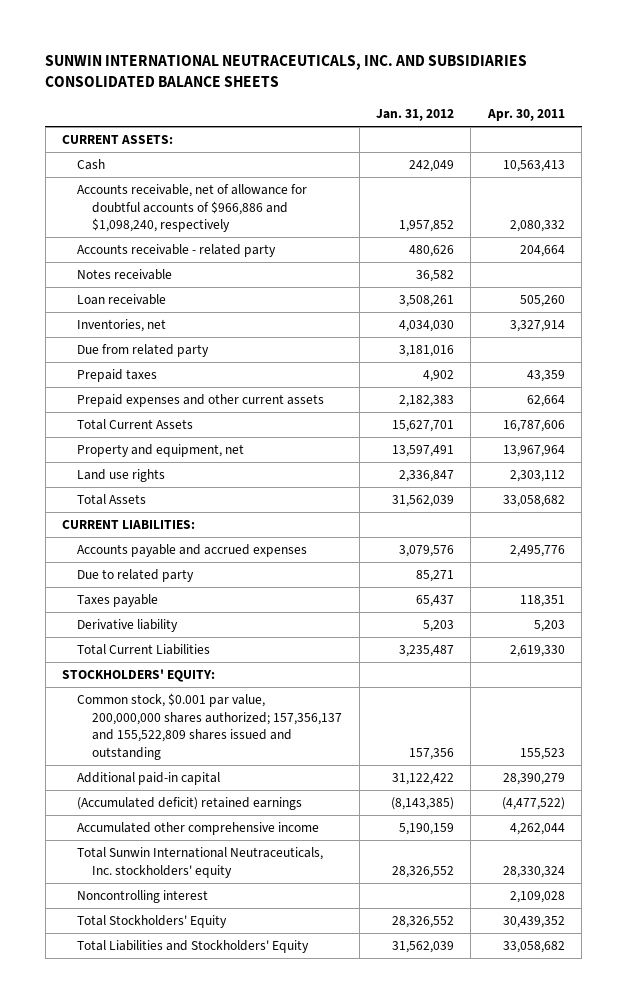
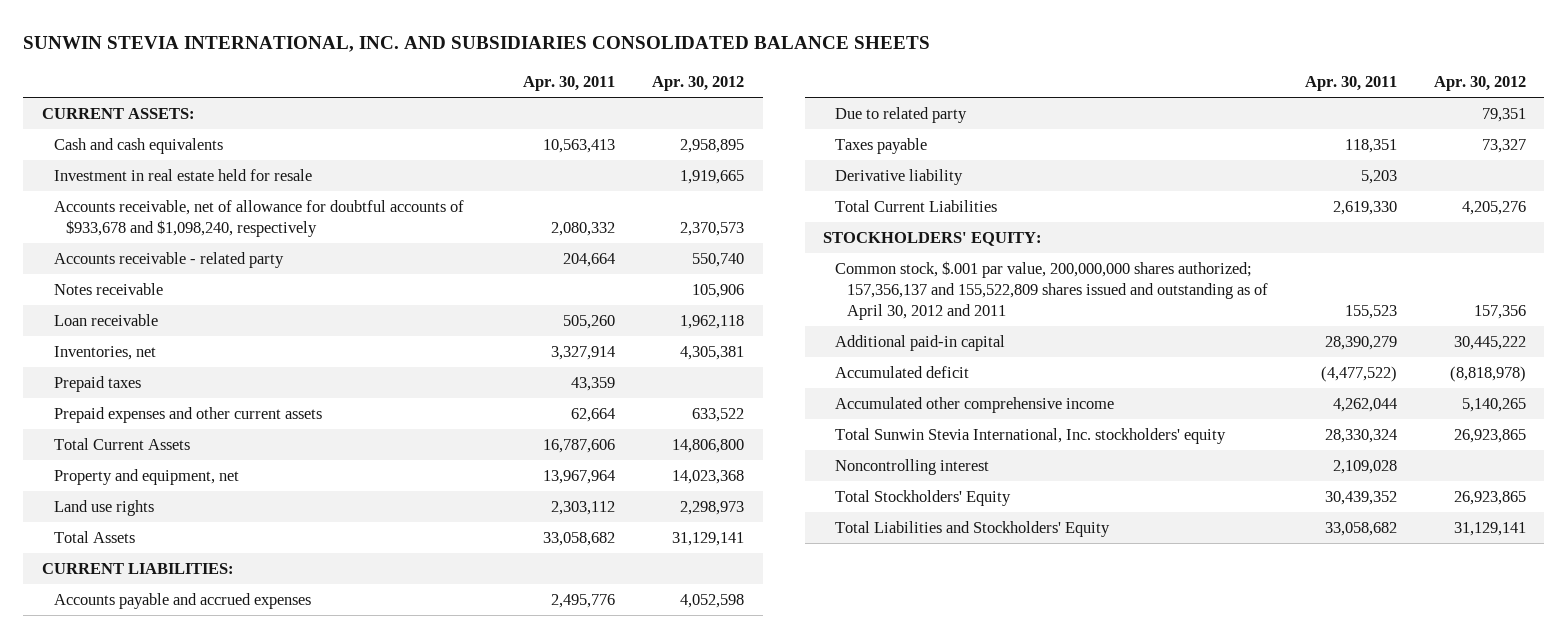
[45,55,528,88] SUNWIN INTERNATIONAL NEUTRACEUTICALS, INC. AND SUBSIDIARIES CONSOLIDATED BALANCE SHEETS -> [23,36,931,53] SUNWIN STEVIA INTERNATIONAL, INC. AND SUBSIDIARIES CONSOLIDATED BALANCE SHEETS
[375,109,454,122] Jan. 31, 2012 -> none
none -> [652,75,745,91] Apr. 30, 2012
[77,159,106,171] Cash -> [53,137,223,154] Cash and cash equivalents
none -> [53,168,312,181] Investment in real estate held for resale
[77,184,308,233] Accounts receivable, net of allowance for doubtful accounts of $966,886 and $1,098,240, respectively -> [53,199,464,237] Accounts receivable, net of allowance for doubtful accounts of $933,678 and $1,098,240, respectively
[77,344,210,358] Due from related party -> none
[77,693,343,761] Common stock, $0.001 par value, 200,000,000 shares authorized; 157,356,137 and 155,522,809 shares issued and outstanding -> [834,260,1268,320] Common stock, $.001 par value, 200,000,000 shares authorized; 157,356,137 and 155,522,809 shares issued and outstanding as of April 30, 2012 and 2011
[77,797,303,811] (Accumulated deficit) retained earnings -> [834,365,969,378] Accumulated deficit
[77,847,324,878] Total Sunwin International Neutraceuticals, Inc. stockholders' equity -> [834,427,1226,444] Total Sunwin Stevia International, Inc. stockholders' equity

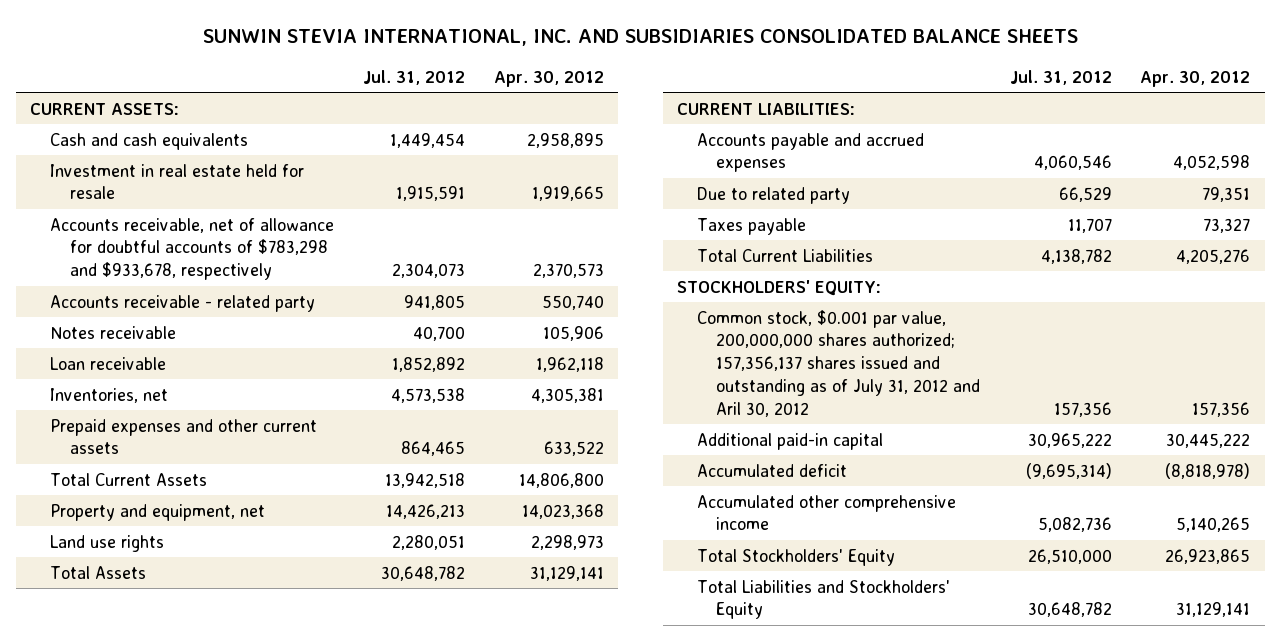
[523,75,616,91] Apr. 30, 2011 -> none
none -> [362,69,465,85] Jul. 31, 2012
[53,199,464,237] Accounts receivable, net of allowance for doubtful accounts of $933,678 and $1,098,240, respectively -> [49,217,334,281] Accounts receivable, net of allowance for doubtful accounts of $783,298 and $933,678, respectively
[53,375,141,392] Prepaid taxes -> none
[834,168,963,185] Derivative liability -> none
[834,260,1268,320] Common stock, $.001 par value, 200,000,000 shares authorized; 157,356,137 and 155,522,809 shares issued and outstanding as of April 30, 2012 and 2011 -> [696,309,981,417] Common stock, $0.001 par value, 200,000,000 shares authorized; 157,356,137 shares issued and outstanding as of July 31, 2012 and Aril 30, 2012
[834,427,1226,444] Total Sunwin Stevia International, Inc. stockholders' equity -> none
[834,458,989,475] Noncontrolling interest -> none

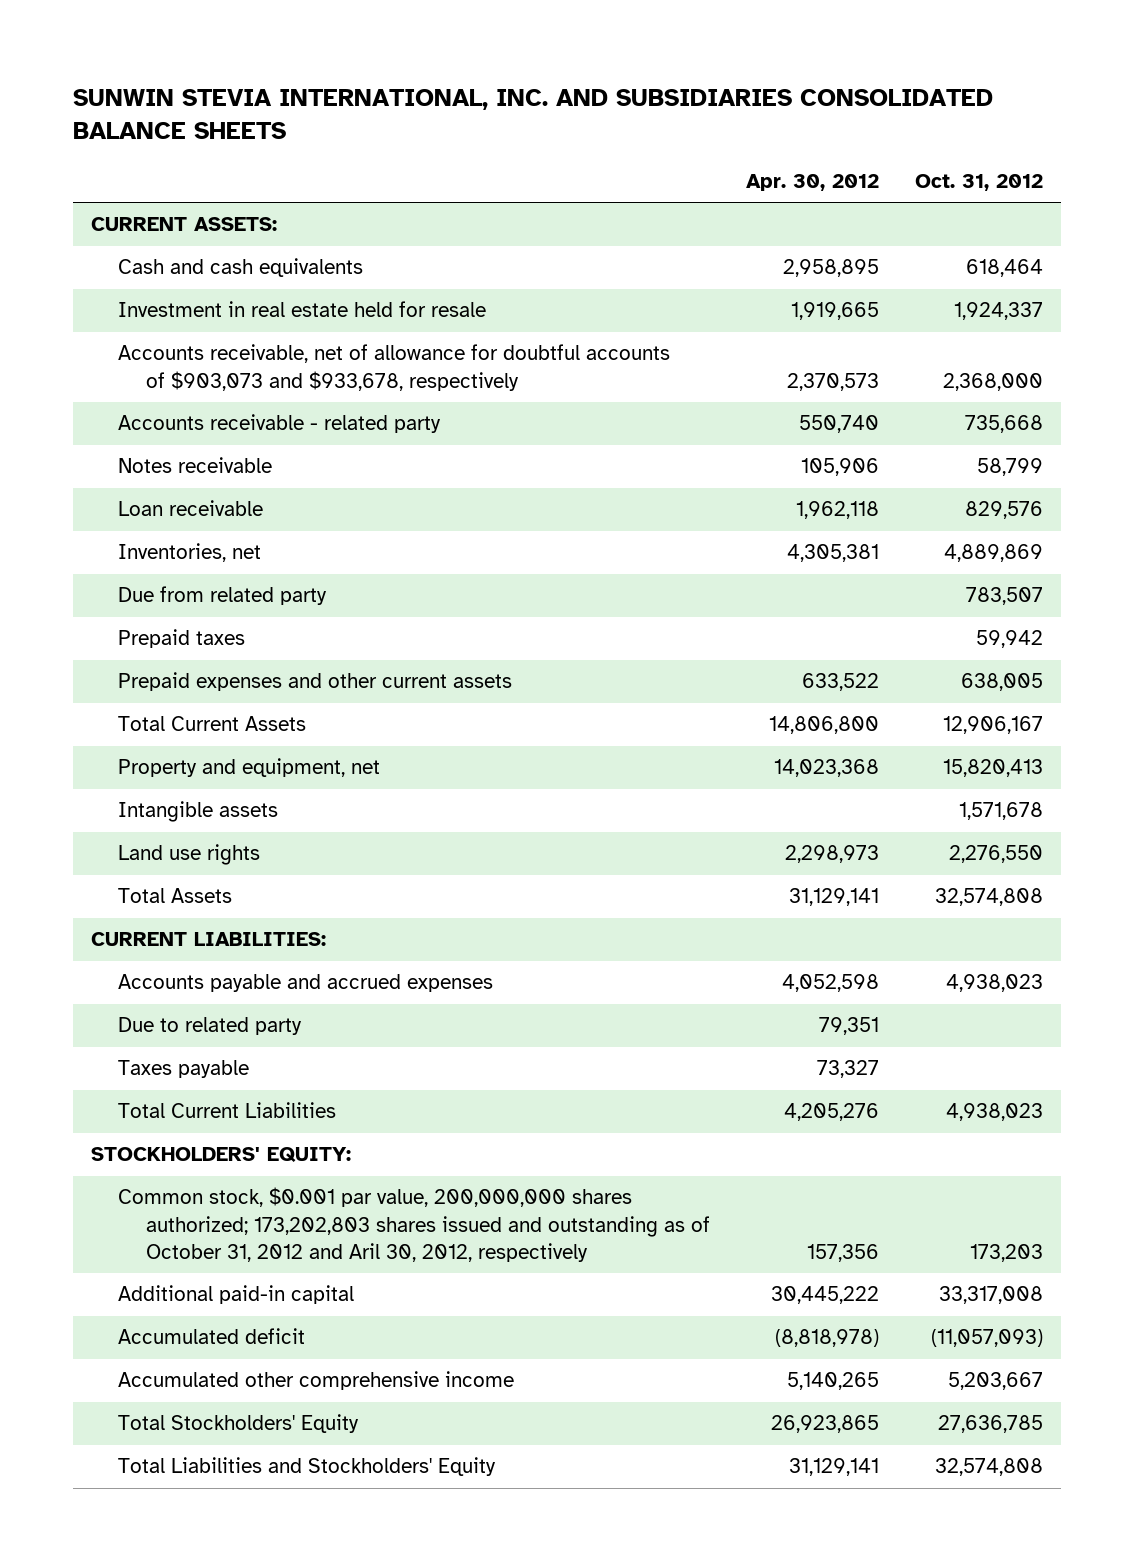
[362,69,465,85] Jul. 31, 2012 -> none
none -> [915,174,1044,192] Oct. 31, 2012
[49,217,334,281] Accounts receivable, net of allowance for doubtful accounts of $783,298 and $933,678, respectively -> [118,344,671,391] Accounts receivable, net of allowance for doubtful accounts of $903,073 and $933,678, respectively
none -> [118,586,328,606] Due from related party
none -> [118,629,246,649] Prepaid taxes
none -> [118,801,279,823] Intangible assets
[696,309,981,417] Common stock, $0.001 par value, 200,000,000 shares authorized; 157,356,137 shares issued and outstanding as of July 31, 2012 and Aril 30, 2012 -> [118,1187,710,1262] Common stock, $0.001 par value, 200,000,000 shares authorized; 173,202,803 shares issued and outstanding as of October 31, 2012 and Aril 30, 2012, respectively

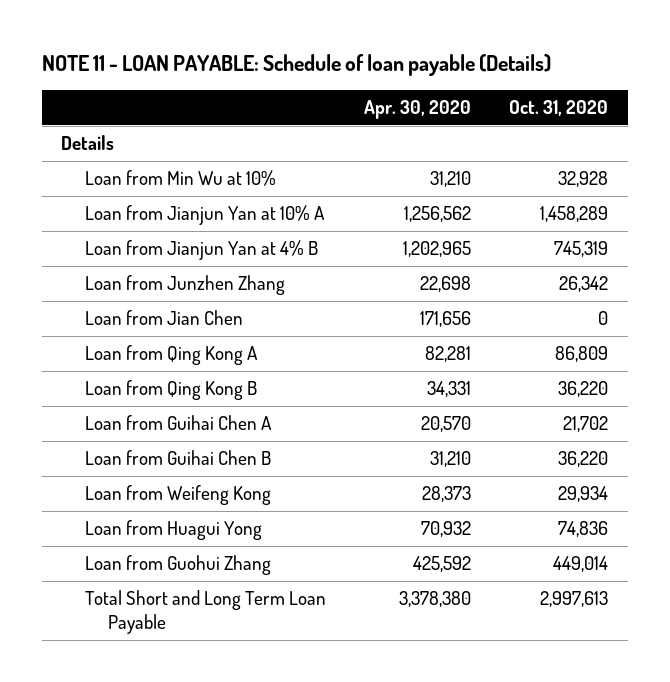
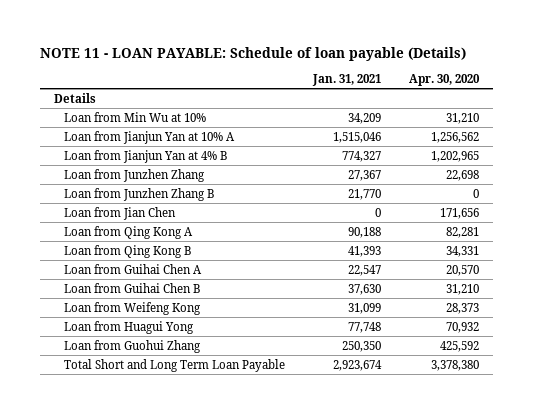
[509,100,609,117] Oct. 31, 2020 -> none
none -> [311,73,381,86] Jan. 31, 2021
none -> [63,187,215,201] Loan from Junzhen Zhang B

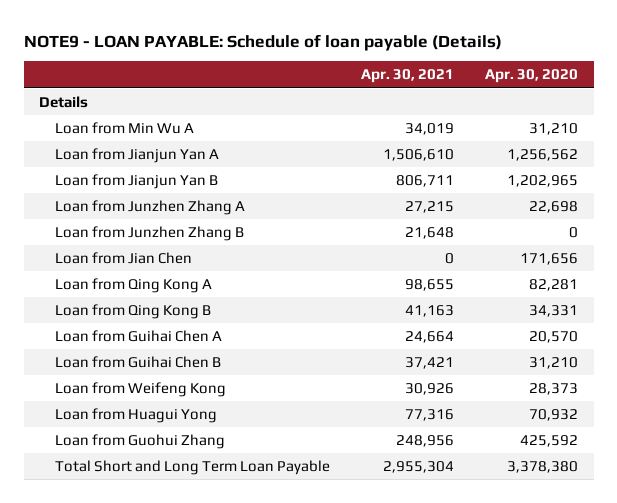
[39,46,466,61] NOTE 11 - LOAN PAYABLE: Schedule of loan payable (Details) -> [23,33,502,51] NOTE9 - LOAN PAYABLE: Schedule of loan payable (Details)
[311,73,381,86] Jan. 31, 2021 -> none
none -> [360,69,454,84] Apr. 30, 2021
[63,111,206,122] Loan from Min Wu at 10% -> [54,121,194,134] Loan from Min Wu A
[63,130,235,144] Loan from Jianjun Yan at 10% A -> [54,147,219,163] Loan from Jianjun Yan A
[63,149,228,163] Loan from Jianjun Yan at 4% B -> [54,173,218,189] Loan from Jianjun Yan B
[63,168,205,182] Loan from Junzhen Zhang -> [54,199,245,215] Loan from Junzhen Zhang A

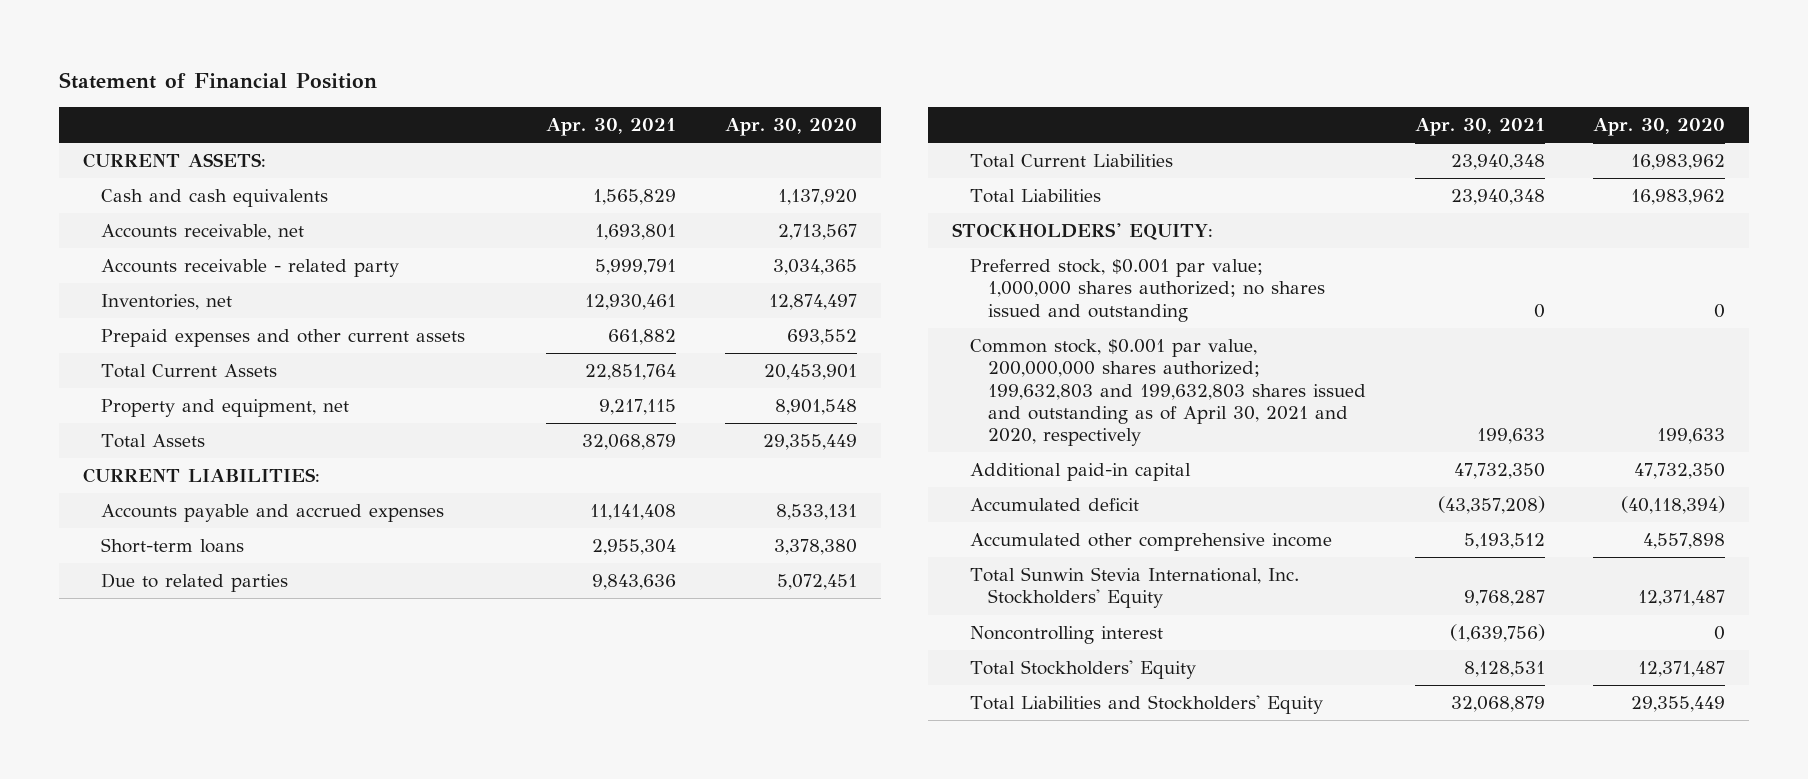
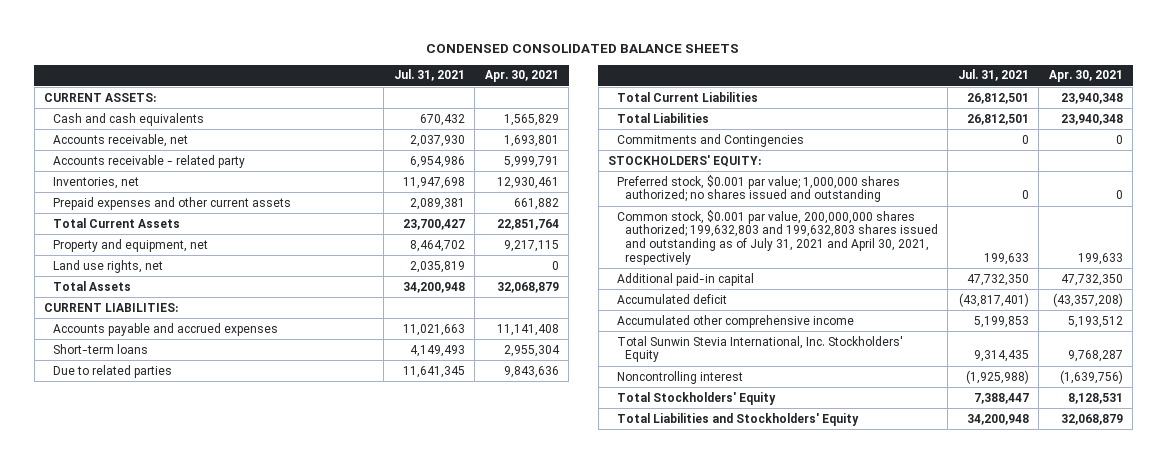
[59,72,378,90] Statement of Financial Position -> [426,43,740,53] CONDENSED CONSOLIDATED BALANCE SHEETS
[724,118,857,137] Apr. 30, 2020 -> none
none -> [393,69,465,82] Jul. 31, 2021
none -> [52,259,163,273] Land use rights, net
none -> [616,133,804,147] Commitments and Contingencies
[970,339,1367,447] Common stock, $0.001 par value, 200,000,000 shares authorized; 199,632,803 and 199,632,803 shares issued and outstanding as of April 30, 2021 and 2020, respectively -> [616,209,938,266] Common stock, $0.001 par value, 200,000,000 shares authorized; 199,632,803 and 199,632,803 shares issued and outstanding as of July 31, 2021 and April 30, 2021, respectively

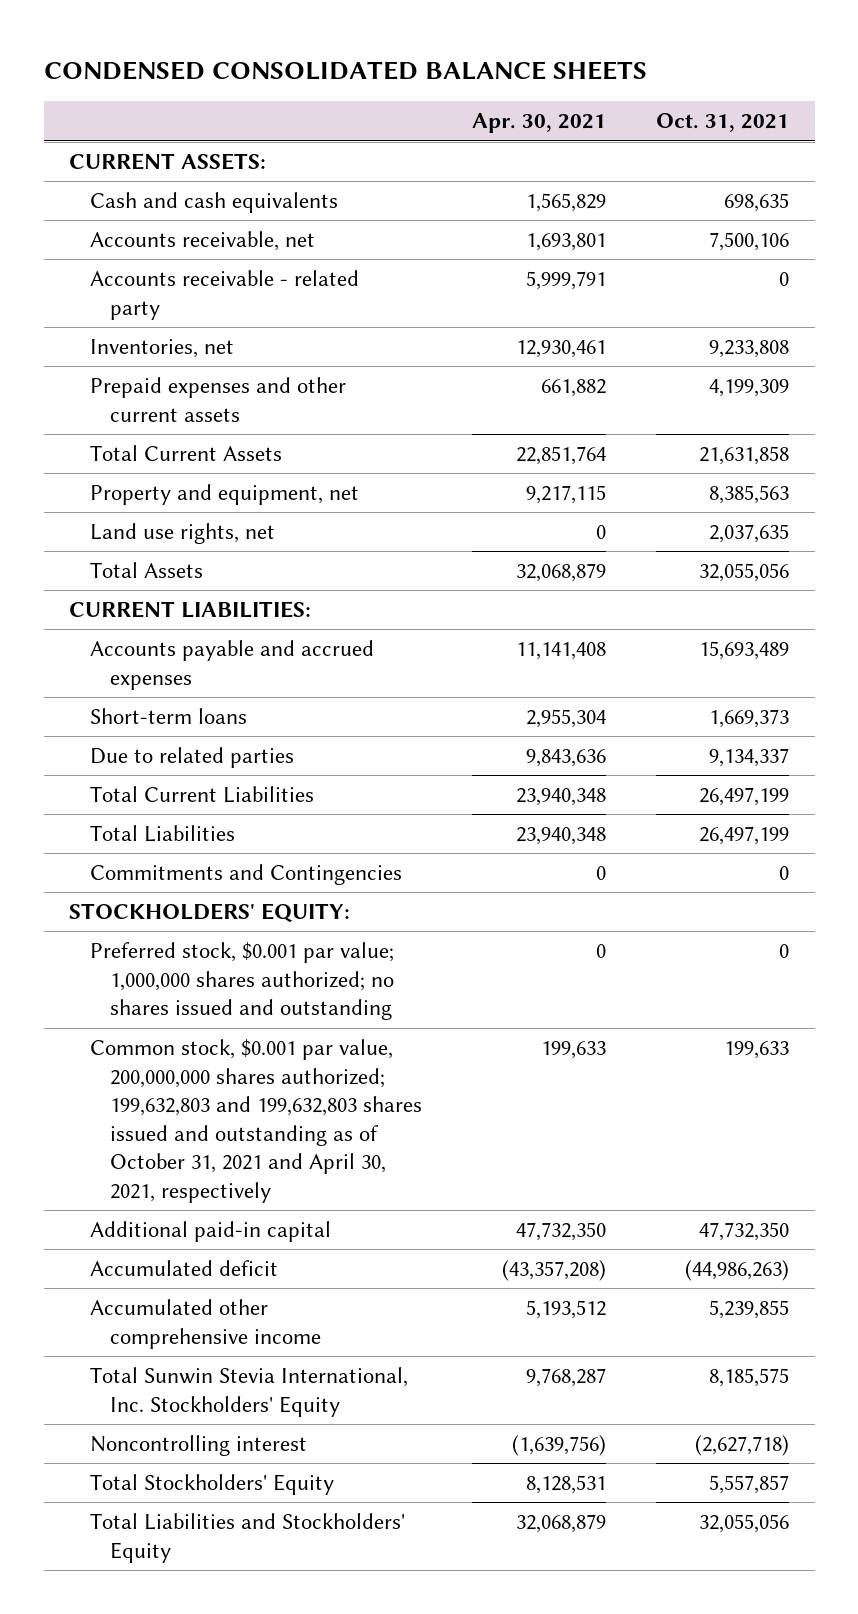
[393,69,465,82] Jul. 31, 2021 -> none
none -> [656,113,790,133] Oct. 31, 2021
[616,209,938,266] Common stock, $0.001 par value, 200,000,000 shares authorized; 199,632,803 and 199,632,803 shares issued and outstanding as of July 31, 2021 and April 30, 2021, respectively -> [89,1039,423,1204] Common stock, $0.001 par value, 200,000,000 shares authorized; 199,632,803 and 199,632,803 shares issued and outstanding as of October 31, 2021 and April 30, 2021, respectively

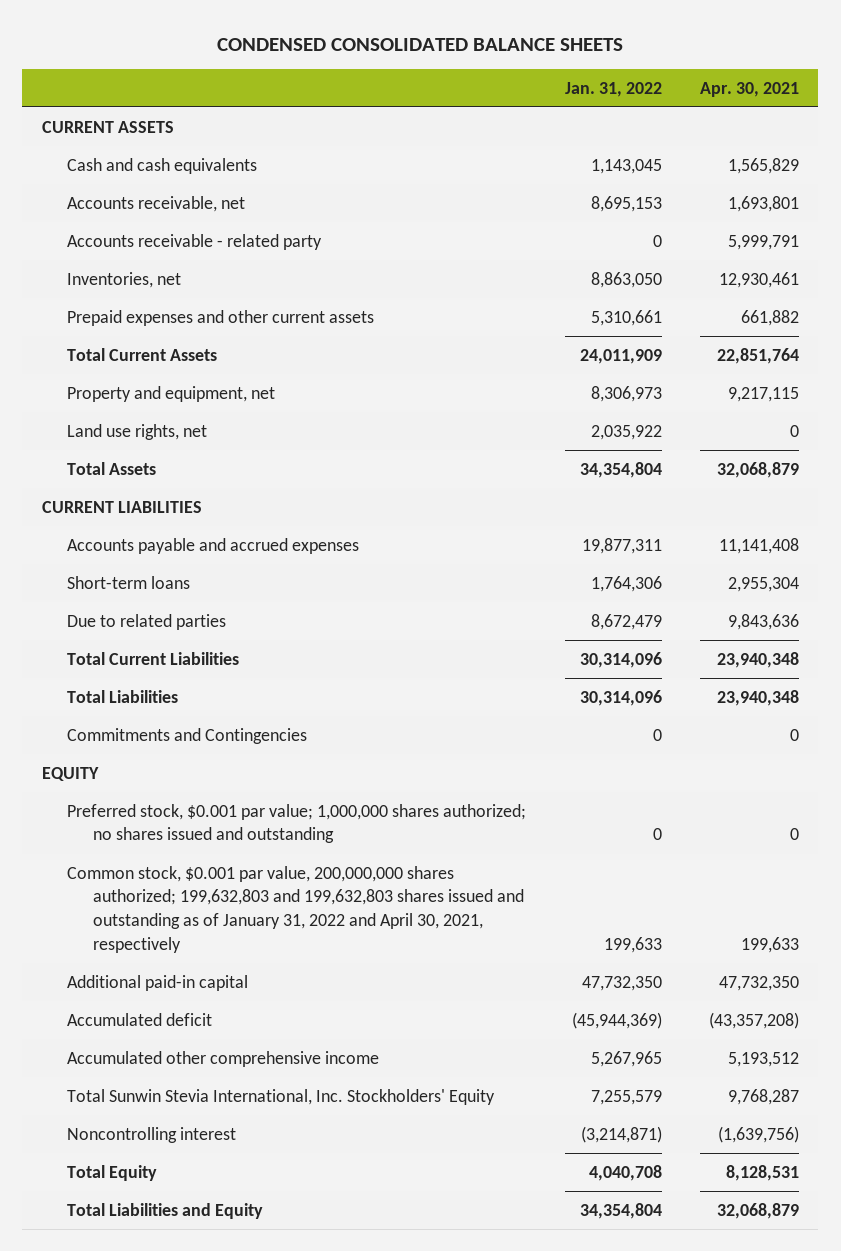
[656,113,790,133] Oct. 31, 2021 -> none
none -> [564,81,662,97] Jan. 31, 2022
[68,153,266,171] CURRENT ASSETS: -> [41,120,174,133] CURRENT ASSETS
[68,601,311,619] CURRENT LIABILITIES: -> [41,500,202,513] CURRENT LIABILITIES
[68,903,350,924] STOCKHOLDERS' EQUITY: -> [41,766,99,781] EQUITY
[89,1039,423,1204] Common stock, $0.001 par value, 200,000,000 shares authorized; 199,632,803 and 199,632,803 shares issued and outstanding as of October 31, 2021 and April 30, 2021, respectively -> [67,865,525,953] Common stock, $0.001 par value, 200,000,000 shares authorized; 199,632,803 and 199,632,803 shares issued and outstanding as of January 31, 2022 and April 30, 2021, respectively
[89,1474,334,1496] Total Stockholders' Equity -> [67,1164,158,1181] Total Equity
[89,1513,405,1563] Total Liabilities and Stockholders' Equity -> [67,1202,264,1219] Total Liabilities and Equity

